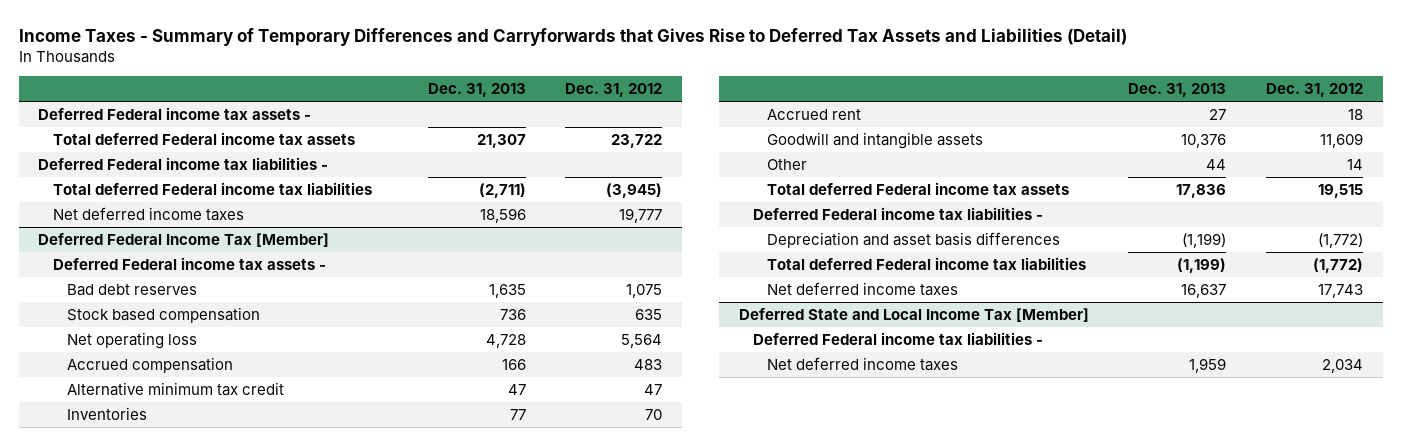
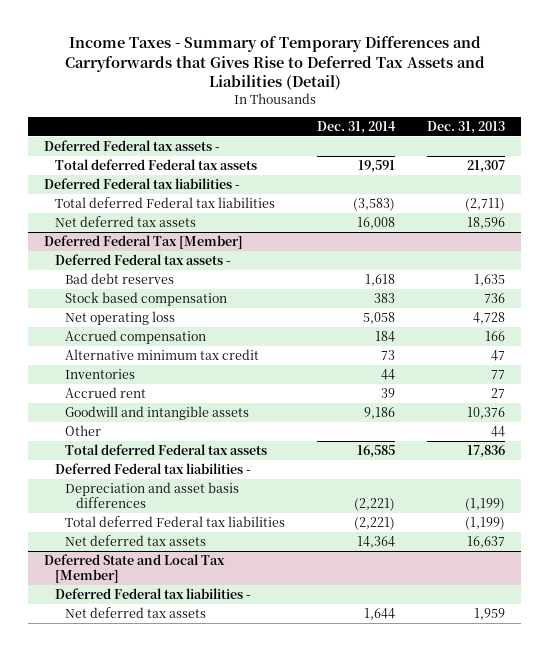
[565,83,663,98] Dec. 31, 2012 -> none
none -> [317,121,397,135] Dec. 31, 2014
[38,106,312,120] Deferred Federal income tax assets - -> [44,140,221,152] Deferred Federal tax assets -
[52,131,355,145] Total deferred Federal income tax assets -> [54,159,257,171] Total deferred Federal tax assets
[38,156,329,170] Deferred Federal income tax liabilities - -> [44,178,241,190] Deferred Federal tax liabilities -
[52,181,372,195] Total deferred Federal income tax liabilities -> [54,197,275,209] Total deferred Federal tax liabilities
[52,206,244,221] Net deferred income taxes -> [54,216,196,228] Net deferred tax assets
[38,232,330,247] Deferred Federal Income Tax [Member] -> [44,235,244,250] Deferred Federal Tax [Member]
[52,256,326,270] Deferred Federal income tax assets - -> [54,254,231,266] Deferred Federal tax assets -
[767,181,1070,195] Total deferred Federal income tax assets -> [65,444,268,456] Total deferred Federal tax assets
[753,206,1044,220] Deferred Federal income tax liabilities - -> [54,463,251,475] Deferred Federal tax liabilities -
[767,256,1087,270] Total deferred Federal income tax liabilities -> [65,516,286,528] Total deferred Federal tax liabilities
[767,281,959,296] Net deferred income taxes -> [65,535,207,547] Net deferred tax assets
[738,307,1089,322] Deferred State and Local Income Tax [Member] -> [44,554,226,584] Deferred State and Local Tax [Member]
[753,331,1044,345] Deferred Federal income tax liabilities - -> [54,588,251,600] Deferred Federal tax liabilities -
[767,356,959,371] Net deferred income taxes -> [65,607,207,619] Net deferred tax assets

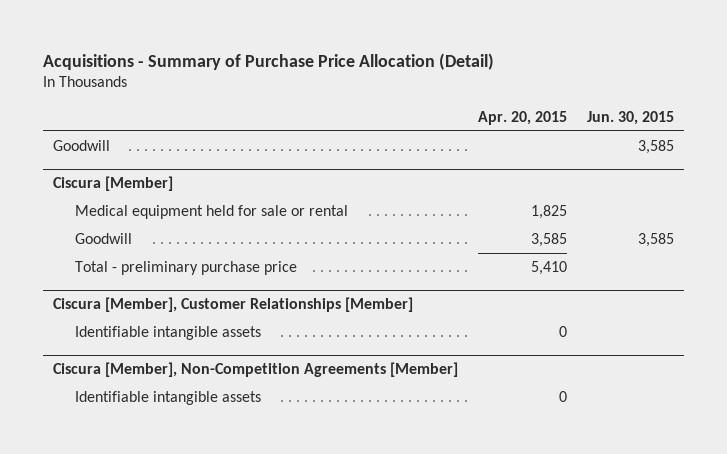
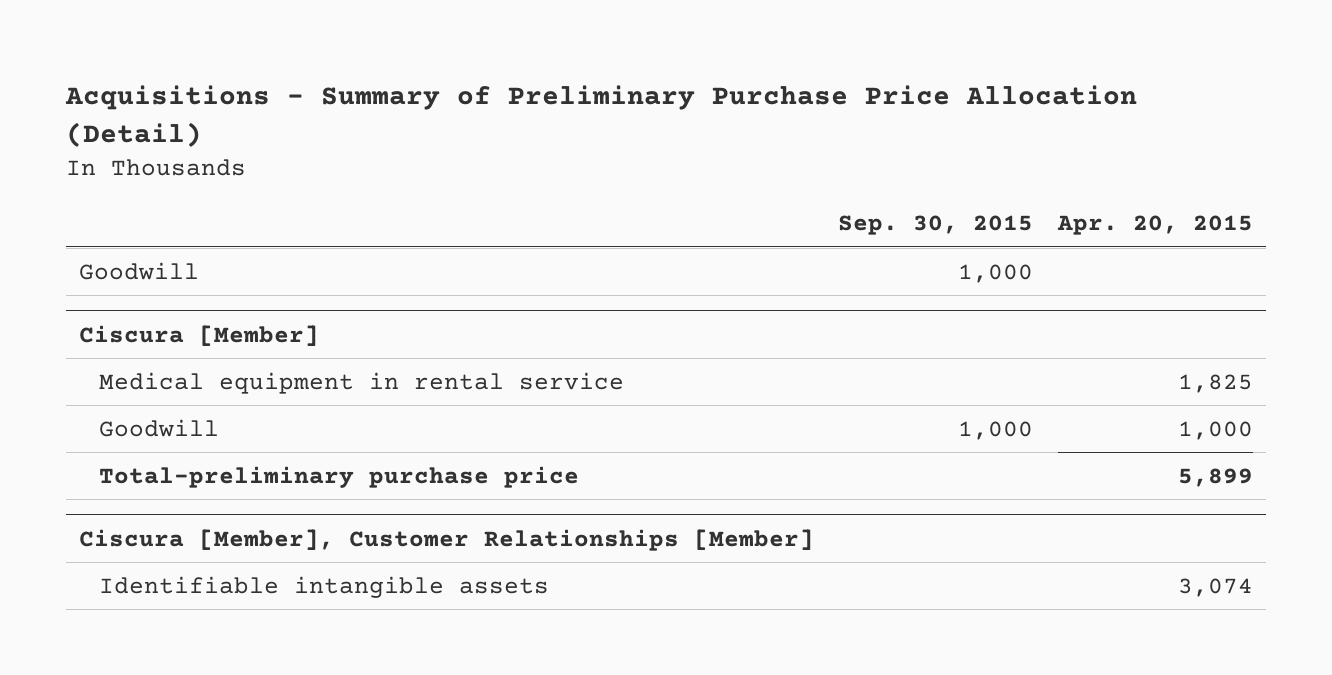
[42,52,494,70] Acquisitions - Summary of Purchase Price Allocation (Detail) -> [65,85,1138,147] Acquisitions - Summary of Preliminary Purchase Price Allocation (Detail)
[587,110,675,125] Jun. 30, 2015 -> none
none -> [838,214,1034,235] Sep. 30, 2015
[74,204,348,219] Medical equipment held for sale or rental -> [99,371,625,394] Medical equipment in rental service
[531,232,568,247] 3,585 -> [1178,420,1254,440] 1,000
[74,260,297,275] Total - preliminary purchase price -> [99,465,580,488] Total-preliminary purchase price
[531,260,568,275] 5,410 -> [1178,467,1254,487] 5,899
[53,362,459,378] Ciscura [Member], Non-Competition Agreements [Member] -> none
[74,390,261,405] Identifiable intangible assets -> none
[559,325,568,337] 0 -> [1178,577,1254,597] 3,074

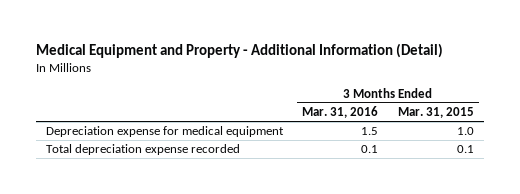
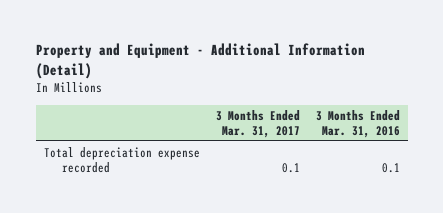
[35,43,443,59] Medical Equipment and Property - Additional Information (Detail) -> [35,43,365,80] Property and Equipment - Additional Information (Detail)
[398,107,475,119] Mar. 31, 2015 -> none
none -> [215,109,300,138] 3 Months Ended Mar. 31, 2017
[45,126,284,138] Depreciation expense for medical equipment -> none

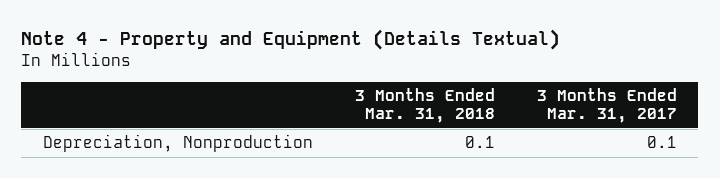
[35,43,365,80] Property and Equipment - Additional Information (Detail) -> [21,29,561,51] Note 4 - Property and Equipment (Details Textual)
[315,109,400,138] 3 Months Ended Mar. 31, 2016 -> none
none -> [354,88,495,124] 3 Months Ended Mar. 31, 2018
[43,146,200,173] Total depreciation expense recorded -> [42,134,313,153] Depreciation, Nonproduction

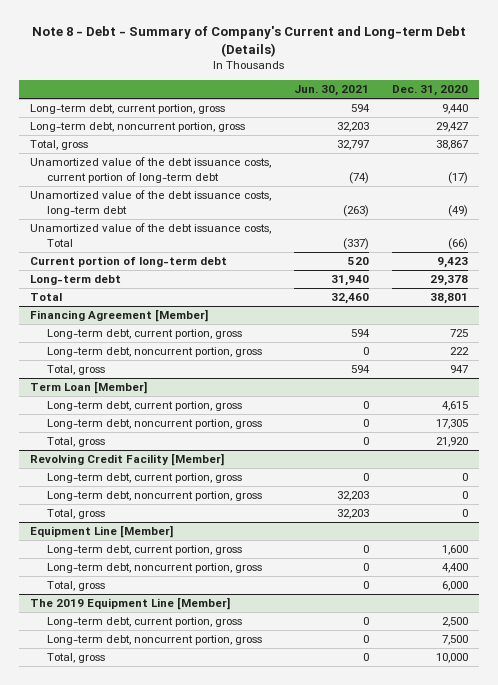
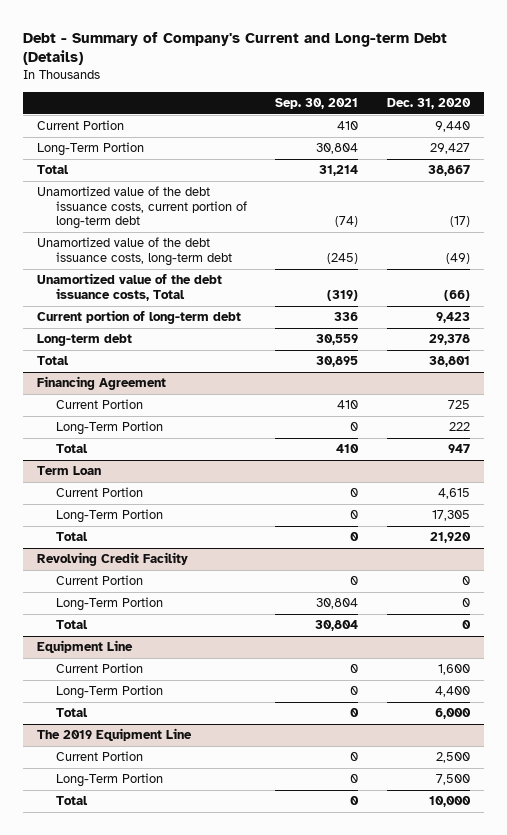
[31,26,466,57] Note 8 - Debt - Summary of Company's Current and Long-term Debt (Details) -> [22,31,447,66] Debt - Summary of Company's Current and Long-term Debt (Details)
[293,85,369,97] Jun. 30, 2021 -> none
none -> [275,98,359,110] Sep. 30, 2021
[29,103,225,114] Long-term debt, current portion, gross -> [37,120,125,131] Current Portion
[29,121,245,132] Long-term debt, noncurrent portion, gross -> [37,142,145,157] Long-Term Portion
[29,139,88,150] Total, gross -> [37,165,70,175] Total
[29,308,208,322] Financing Agreement [Member] -> [37,376,167,391] Financing Agreement
[46,328,242,339] Long-term debt, current portion, gross -> [55,399,143,410] Current Portion
[46,346,262,357] Long-term debt, noncurrent portion, gross -> [55,421,163,436] Long-Term Portion
[46,364,105,375] Total, gross -> [55,444,88,454] Total
[29,380,147,394] Term Loan [Member] -> [37,466,102,476] Term Loan
[46,400,242,411] Long-term debt, current portion, gross -> [55,487,143,498] Current Portion
[46,418,262,429] Long-term debt, noncurrent portion, gross -> [55,509,163,524] Long-Term Portion
[46,436,105,447] Total, gross -> [55,532,88,542] Total
[29,452,224,466] Revolving Credit Facility [Member] -> [37,552,189,567] Revolving Credit Facility
[46,472,242,483] Long-term debt, current portion, gross -> [55,575,143,586] Current Portion
[46,490,262,501] Long-term debt, noncurrent portion, gross -> [55,597,163,612] Long-Term Portion
[46,508,105,519] Total, gross -> [55,620,88,630] Total
[29,524,173,538] Equipment Line [Member] -> [37,640,134,654] Equipment Line
[46,544,242,555] Long-term debt, current portion, gross -> [55,663,143,674] Current Portion
[46,562,262,573] Long-term debt, noncurrent portion, gross -> [55,685,163,700] Long-Term Portion
[46,580,105,591] Total, gross -> [55,708,88,718] Total
[29,596,230,610] The 2019 Equipment Line [Member] -> [37,728,193,742] The 2019 Equipment Line
[46,616,242,627] Long-term debt, current portion, gross -> [55,751,143,762] Current Portion
[46,634,262,645] Long-term debt, noncurrent portion, gross -> [55,773,163,788] Long-Term Portion
[46,652,105,663] Total, gross -> [55,796,88,806] Total

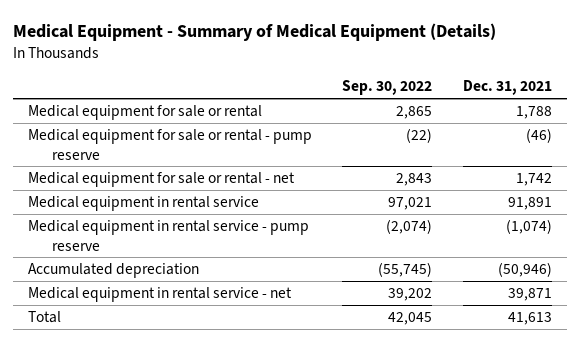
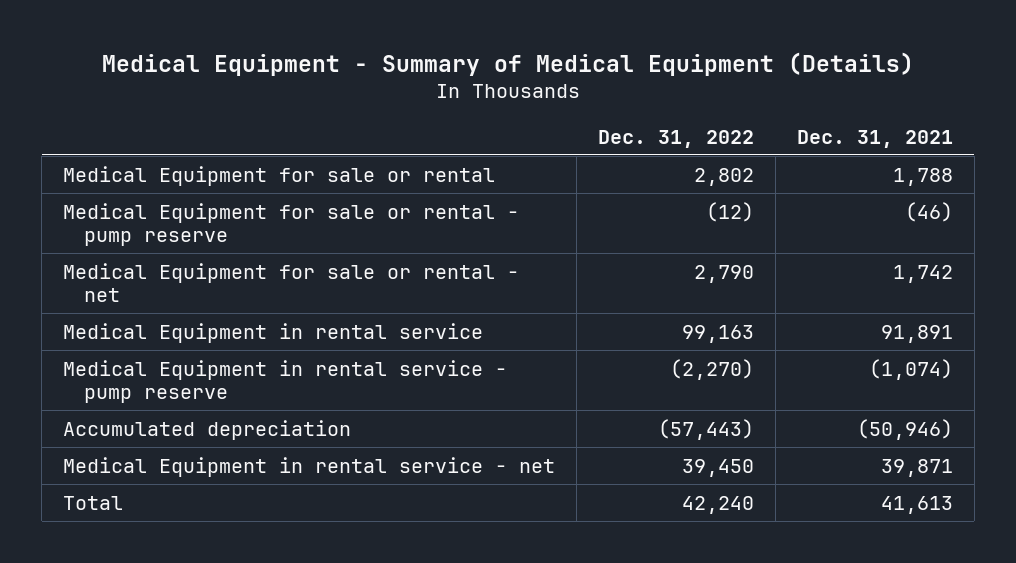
[342,80,433,96] Sep. 30, 2022 -> none
none -> [598,129,755,148] Dec. 31, 2022
[28,105,263,121] Medical equipment for sale or rental -> [63,165,496,186] Medical Equipment for sale or rental
[28,129,313,160] Medical equipment for sale or rental - pump reserve -> [63,202,520,246] Medical Equipment for sale or rental - pump reserve
[28,172,296,188] Medical equipment for sale or rental - net -> [63,262,520,302] Medical Equipment for sale or rental - net
[28,196,260,212] Medical equipment in rental service -> [63,322,484,343] Medical Equipment in rental service
[28,220,310,251] Medical equipment in rental service - pump reserve -> [63,359,508,403] Medical Equipment in rental service - pump reserve
[28,287,293,303] Medical equipment in rental service - net -> [63,456,556,477] Medical Equipment in rental service - net

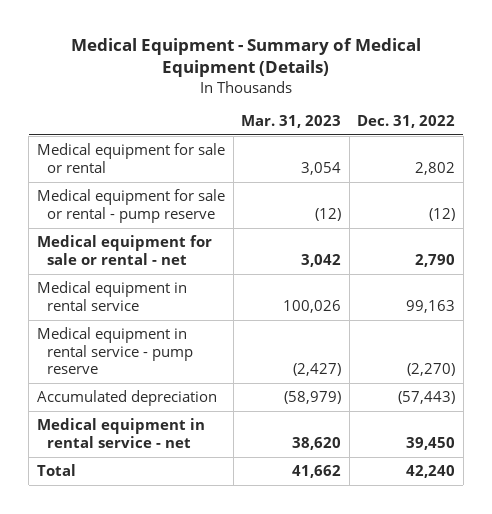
[797,129,954,148] Dec. 31, 2021 -> none
none -> [241,114,342,128] Mar. 31, 2023
[63,165,496,186] Medical Equipment for sale or rental -> [36,143,225,173] Medical equipment for sale or rental
[63,202,520,246] Medical Equipment for sale or rental - pump reserve -> [36,189,225,223] Medical equipment for sale or rental - pump reserve
[63,262,520,302] Medical Equipment for sale or rental - net -> [36,235,212,265] Medical equipment for sale or rental - net
[63,322,484,343] Medical Equipment in rental service -> [36,281,187,311] Medical equipment in rental service
[63,359,508,403] Medical Equipment in rental service - pump reserve -> [36,327,194,375] Medical equipment in rental service - pump reserve
[63,456,556,477] Medical Equipment in rental service - net -> [36,418,205,448] Medical equipment in rental service - net

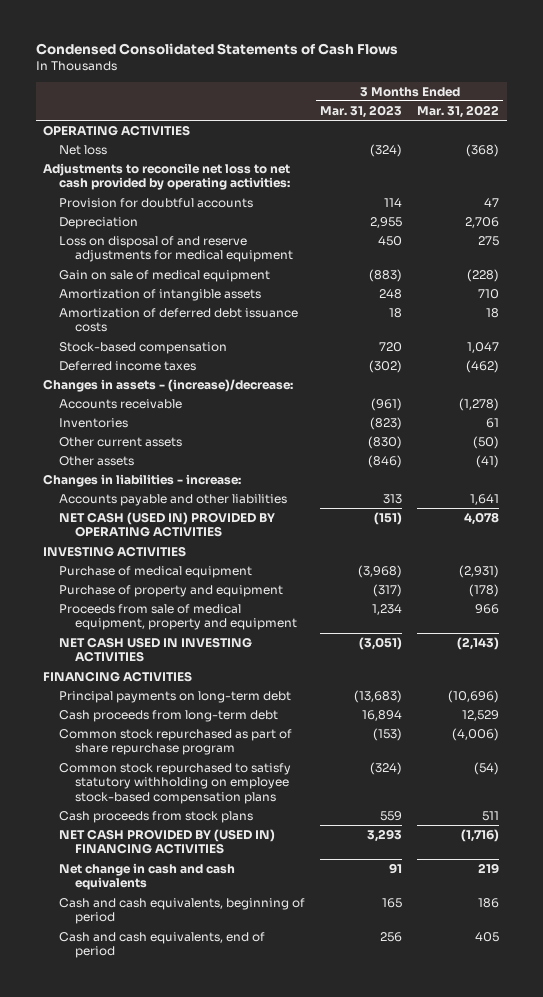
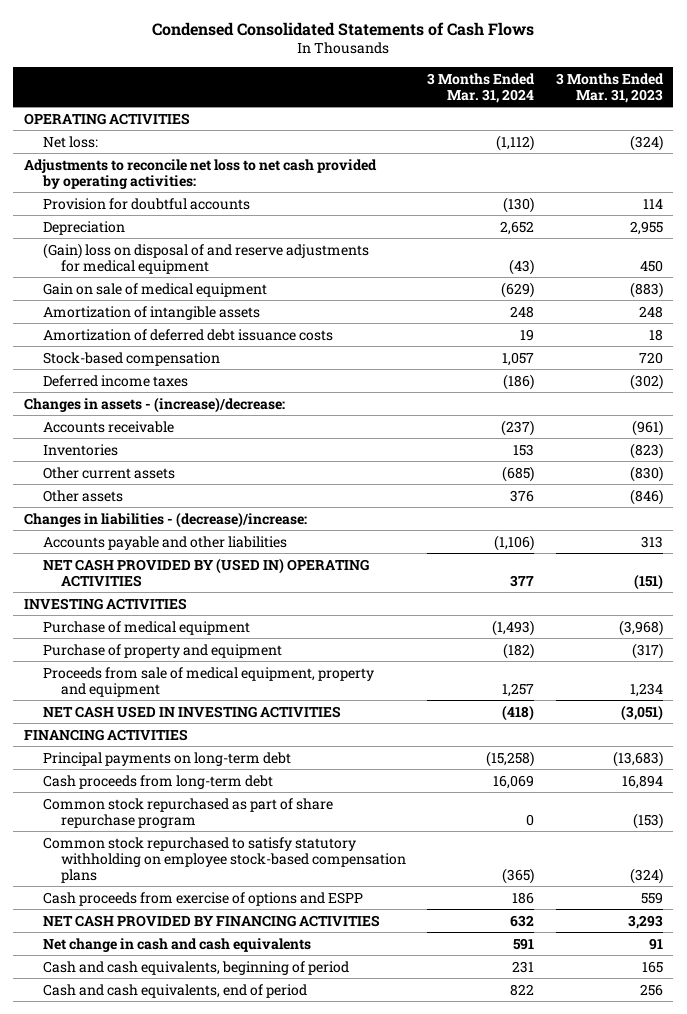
[417,104,500,118] Mar. 31, 2022 -> none
none -> [427,72,536,103] 3 Months Ended Mar. 31, 2024
[59,144,108,155] Net loss -> [42,135,98,148] Net loss:
[59,235,293,263] Loss on disposal of and reserve adjustments for medical equipment -> [42,242,369,274] (Gain) loss on disposal of and reserve adjustments for medical equipment
[43,473,242,487] Changes in liabilities - increase: -> [23,511,307,528] Changes in liabilities - (decrease)/increase:
[59,511,276,538] NET CASH (USED IN) PROVIDED BY OPERATING ACTIVITIES -> [42,557,369,587] NET CASH PROVIDED BY (USED IN) OPERATING ACTIVITIES
[59,810,254,823] Cash proceeds from stock plans -> [42,891,363,906] Cash proceeds from exercise of options and ESPP
[59,828,276,855] NET CASH PROVIDED BY (USED IN) FINANCING ACTIVITIES -> [42,914,380,927] NET CASH PROVIDED BY FINANCING ACTIVITIES

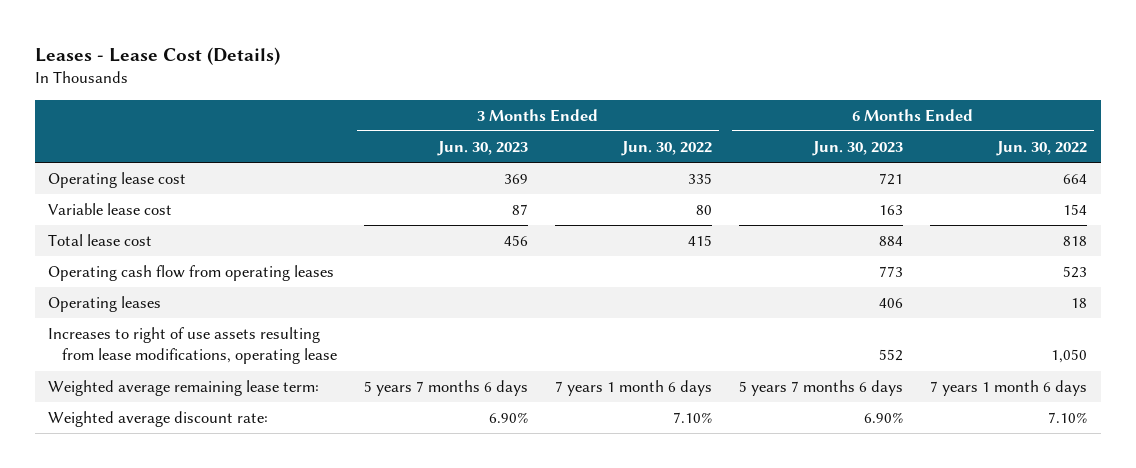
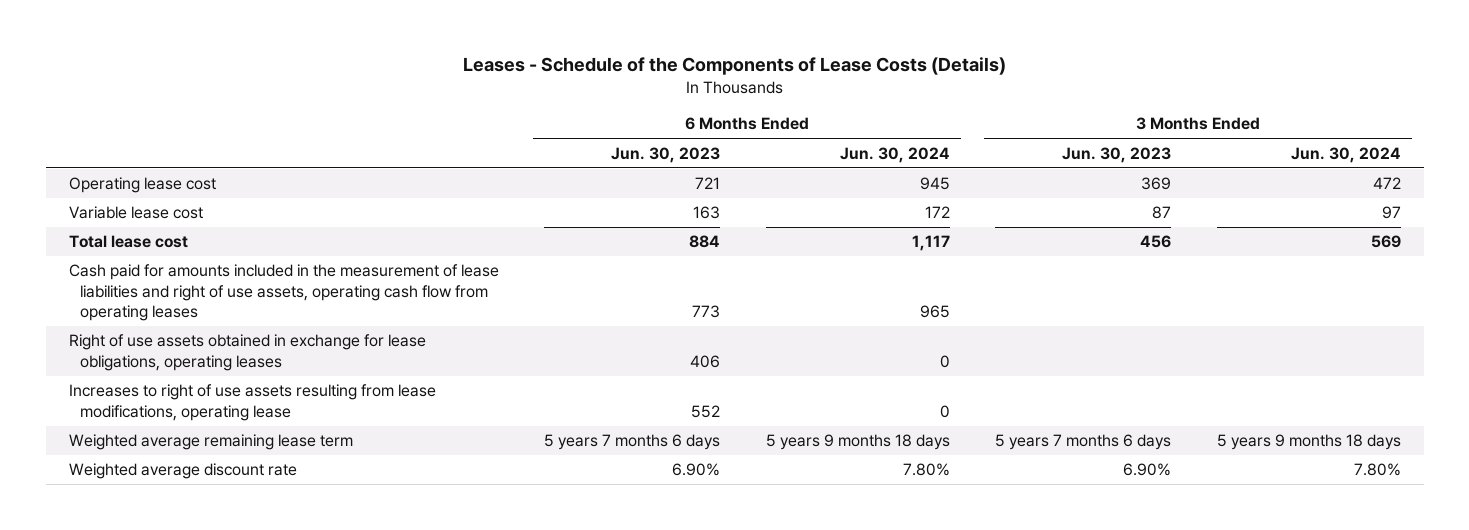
[34,46,280,65] Leases - Lease Cost (Details) -> [462,56,1006,75] Leases - Schedule of the Components of Lease Costs (Details)
[621,140,713,156] Jun. 30, 2022 -> none
[996,140,1088,156] Jun. 30, 2022 -> none
none -> [839,146,950,163] Jun. 30, 2024
none -> [1290,146,1401,163] Jun. 30, 2024
[48,264,335,281] Operating cash flow from operating leases -> [68,264,499,322] Cash paid for amounts included in the measurement of lease liabilities and right of use assets, operating cash flow from operating leases
[48,295,162,312] Operating leases -> [68,334,426,371] Right of use assets obtained in exchange for lease obligations, operating leases
[48,379,320,396] Weighted average remaining lease term: -> [68,434,353,451] Weighted average remaining lease term
[48,410,269,427] Weighted average discount rate: -> [68,463,297,480] Weighted average discount rate

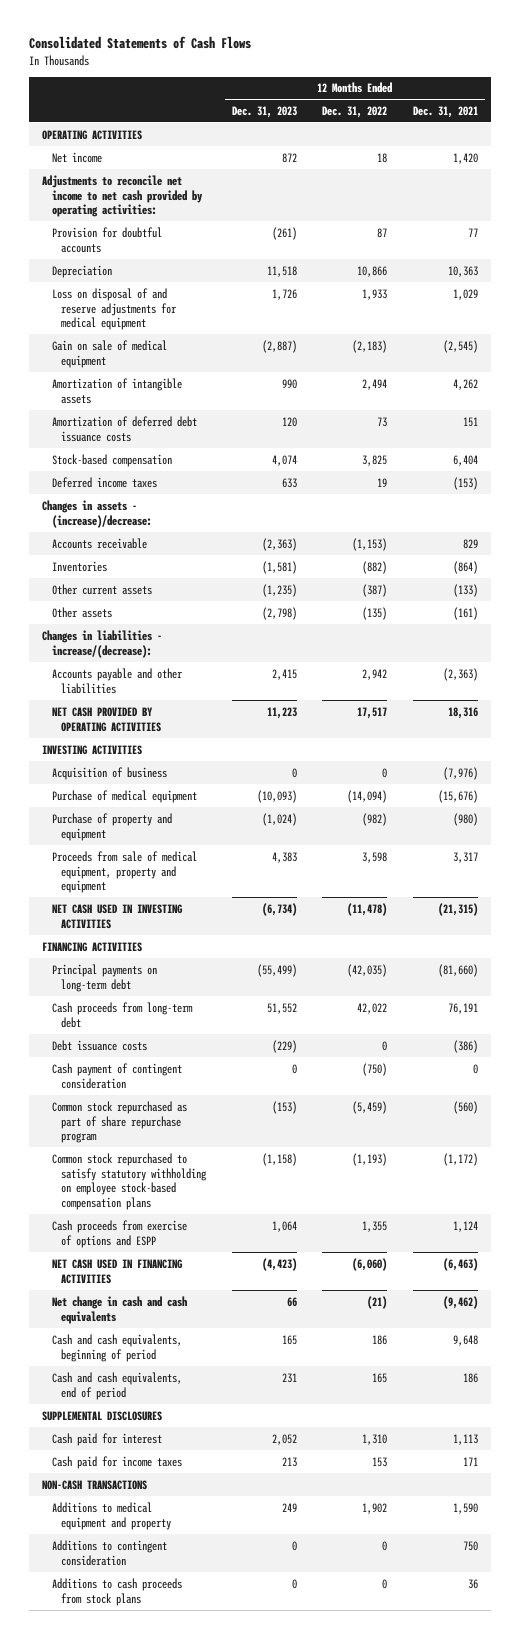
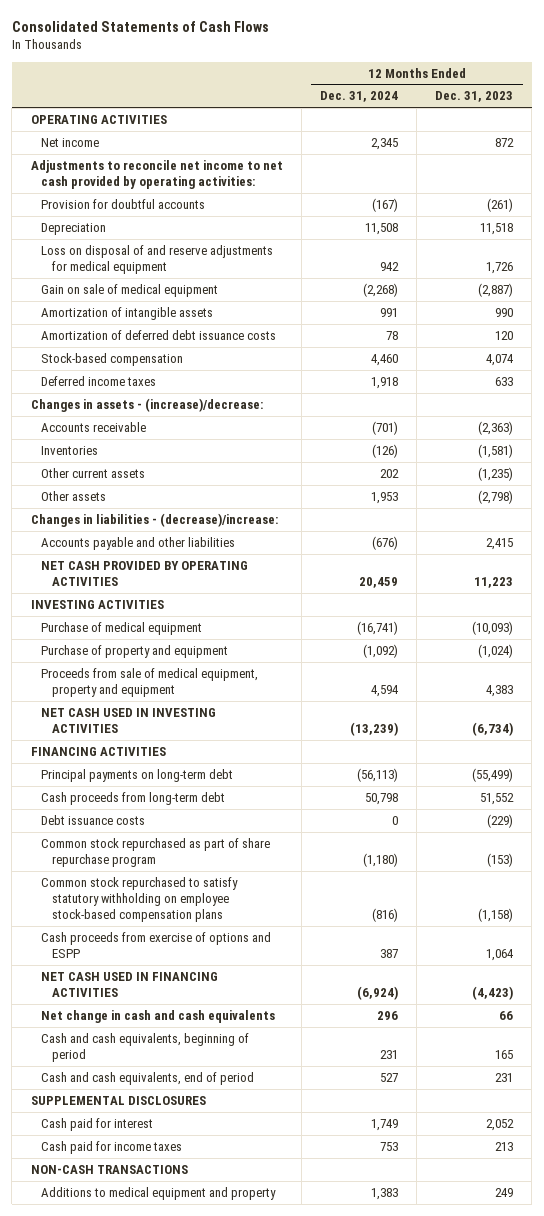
[322,105,388,118] Dec. 31, 2022 -> none
[413,105,479,118] Dec. 31, 2021 -> none
none -> [319,91,398,103] Dec. 31, 2024
[42,629,163,658] Changes in liabilities - increase/(decrease): -> [30,512,278,527] Changes in liabilities - (decrease)/increase:
[51,766,167,780] Acquisition of business -> none
[51,1062,182,1089] Cash payment of contingent consideration -> none
[51,1539,167,1566] Additions to contingent consideration -> none
[51,1577,182,1606] Additions to cash proceeds from stock plans -> none

